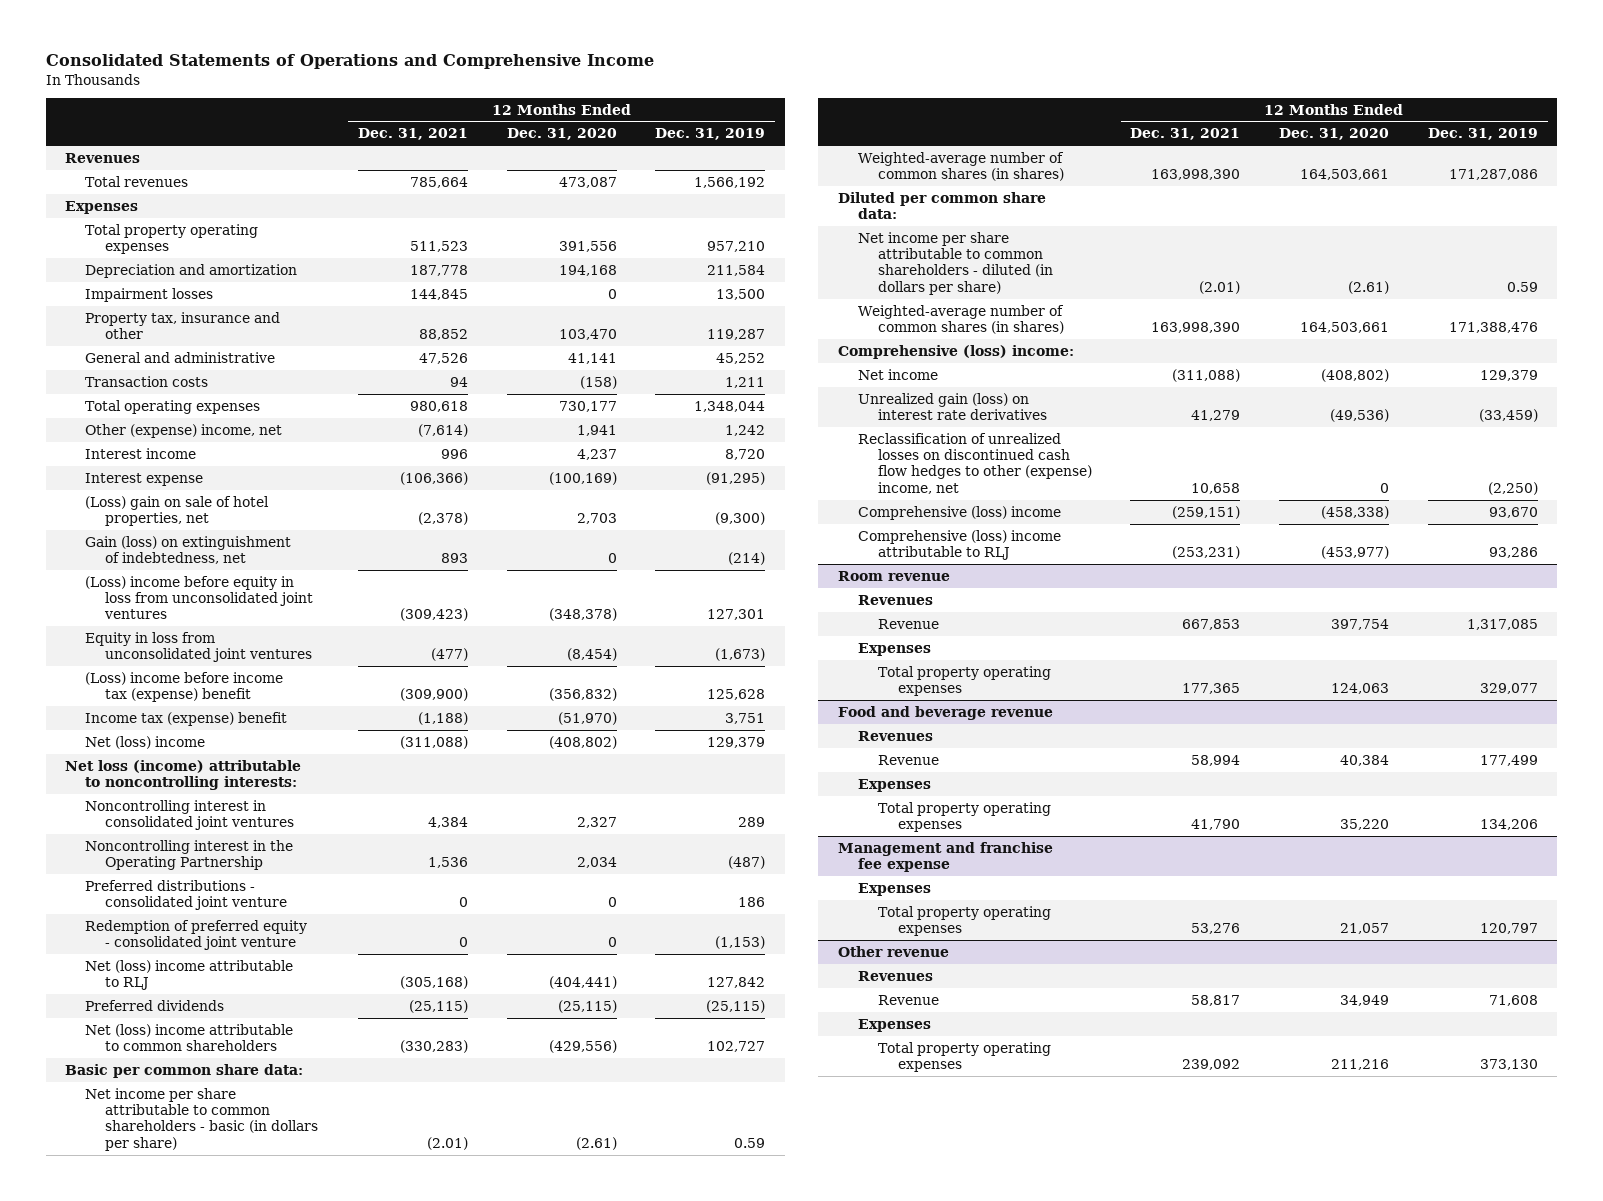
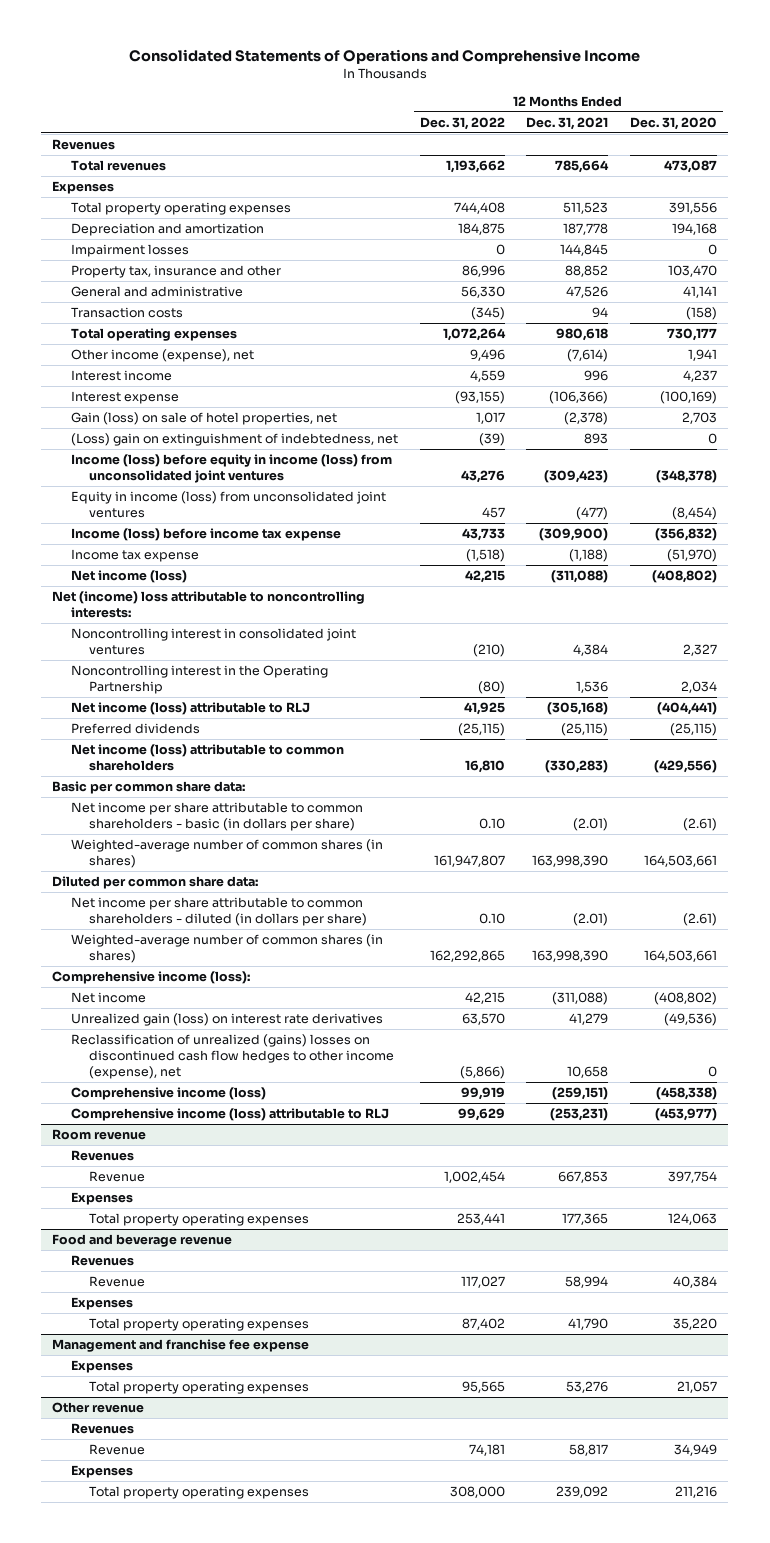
[655,128,766,141] Dec. 31, 2019 -> none
none -> [419,116,505,130] Dec. 31, 2022
[85,423,283,438] Other (expense) income, net -> [70,349,254,363] Other income (expense), net
[85,495,270,527] (Loss) gain on sale of hotel properties, net -> [70,412,337,426] Gain (loss) on sale of hotel properties, net
[85,535,292,565] Gain (loss) on extinguishment of indebtedness, net -> [70,433,398,447] (Loss) gain on extinguishment of indebtedness, net
[85,575,314,620] (Loss) income before equity in loss from unconsolidated joint ventures -> [70,454,392,484] Income (loss) before equity in income (loss) from unconsolidated joint ventures
[85,631,313,663] Equity in loss from unconsolidated joint ventures -> [70,491,386,519] Equity in income (loss) from unconsolidated joint ventures
[85,671,284,703] (Loss) income before income tax (expense) benefit -> [70,528,341,542] Income (loss) before income tax expense
[85,711,288,726] Income tax (expense) benefit -> [70,549,199,563] Income tax expense
[85,735,206,749] Net (loss) income -> [70,570,187,584] Net income (loss)
[65,759,302,791] Net loss (income) attributable to noncontrolling interests: -> [52,591,366,619] Net (income) loss attributable to noncontrolling interests:
[85,879,288,911] Preferred distributions - consolidated joint venture -> none
[85,919,308,951] Redemption of preferred equity - consolidated joint venture -> none
[85,959,294,991] Net (loss) income attributable to RLJ -> [70,702,310,716] Net income (loss) attributable to RLJ
[85,1023,294,1052] Net (loss) income attributable to common shareholders -> [70,744,344,772] Net income (loss) attributable to common shareholders
[837,344,1074,359] Comprehensive (loss) income: -> [52,971,251,985] Comprehensive income (loss):
[857,432,1092,494] Reclassification of unrealized losses on discontinued cash flow hedges to other (expense) income, net -> [70,1034,394,1079] Reclassification of unrealized (gains) losses on discontinued cash flow hedges to other income (expense), net
[857,505,1061,520] Comprehensive (loss) income -> [70,1087,266,1101] Comprehensive income (loss)
[857,529,1061,561] Comprehensive (loss) income attributable to RLJ -> [70,1108,389,1122] Comprehensive income (loss) attributable to RLJ

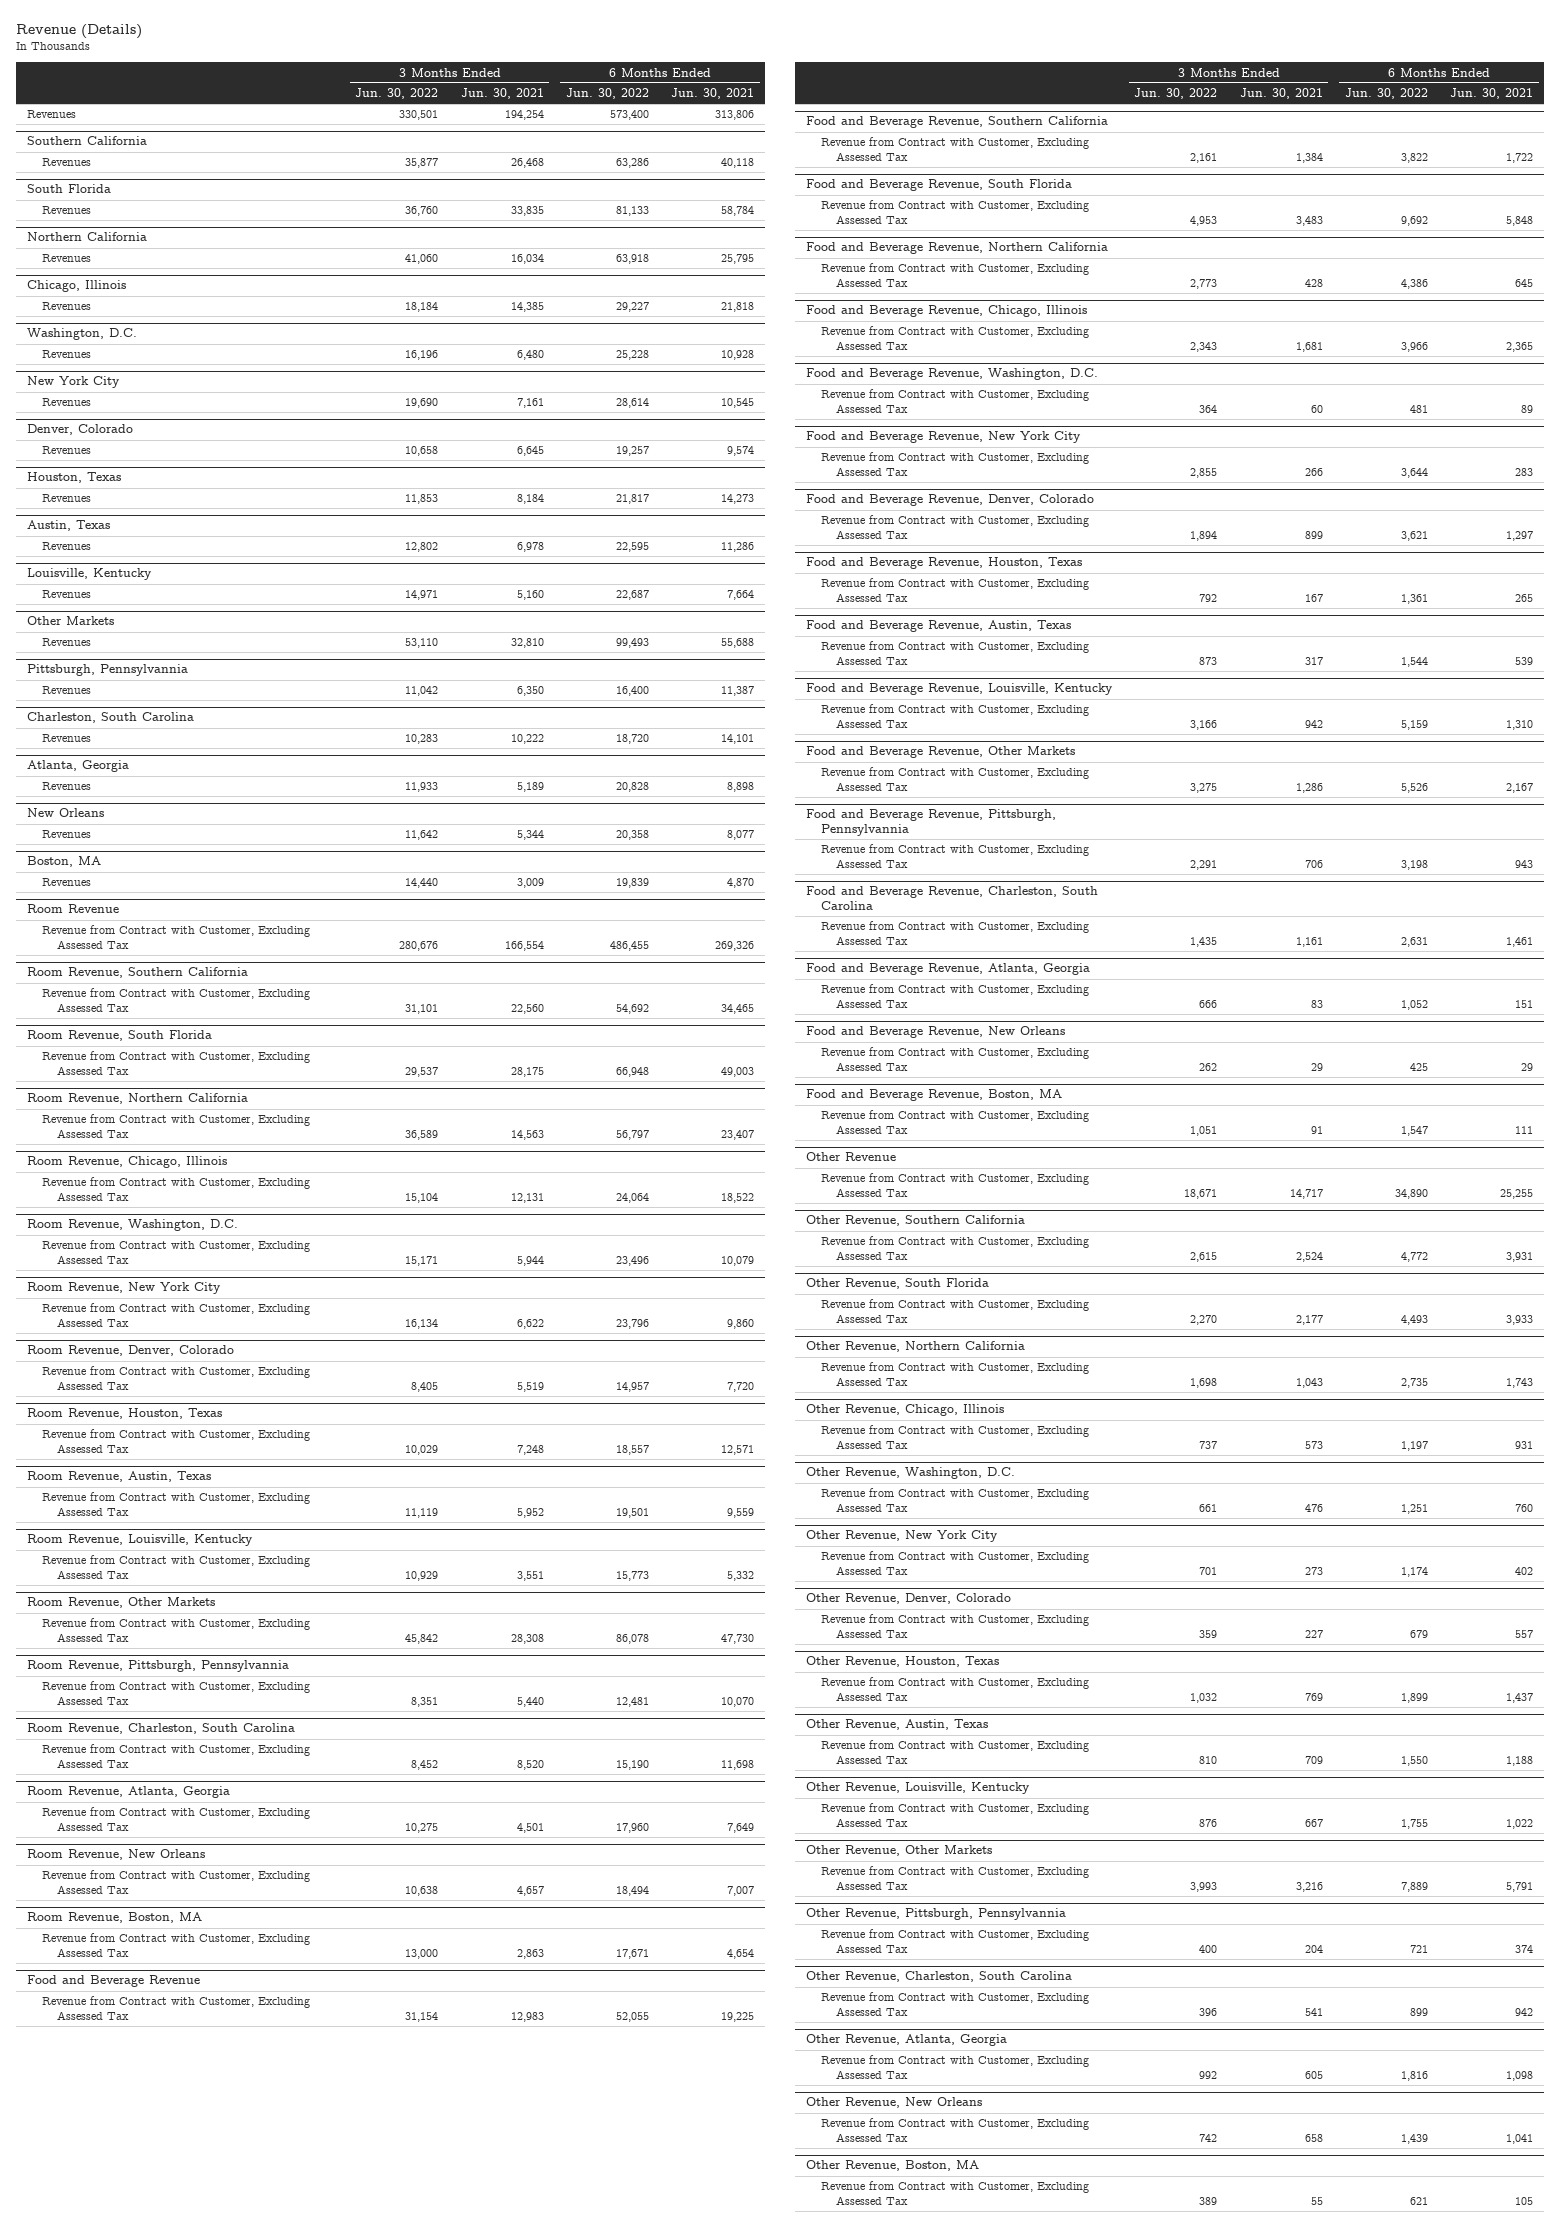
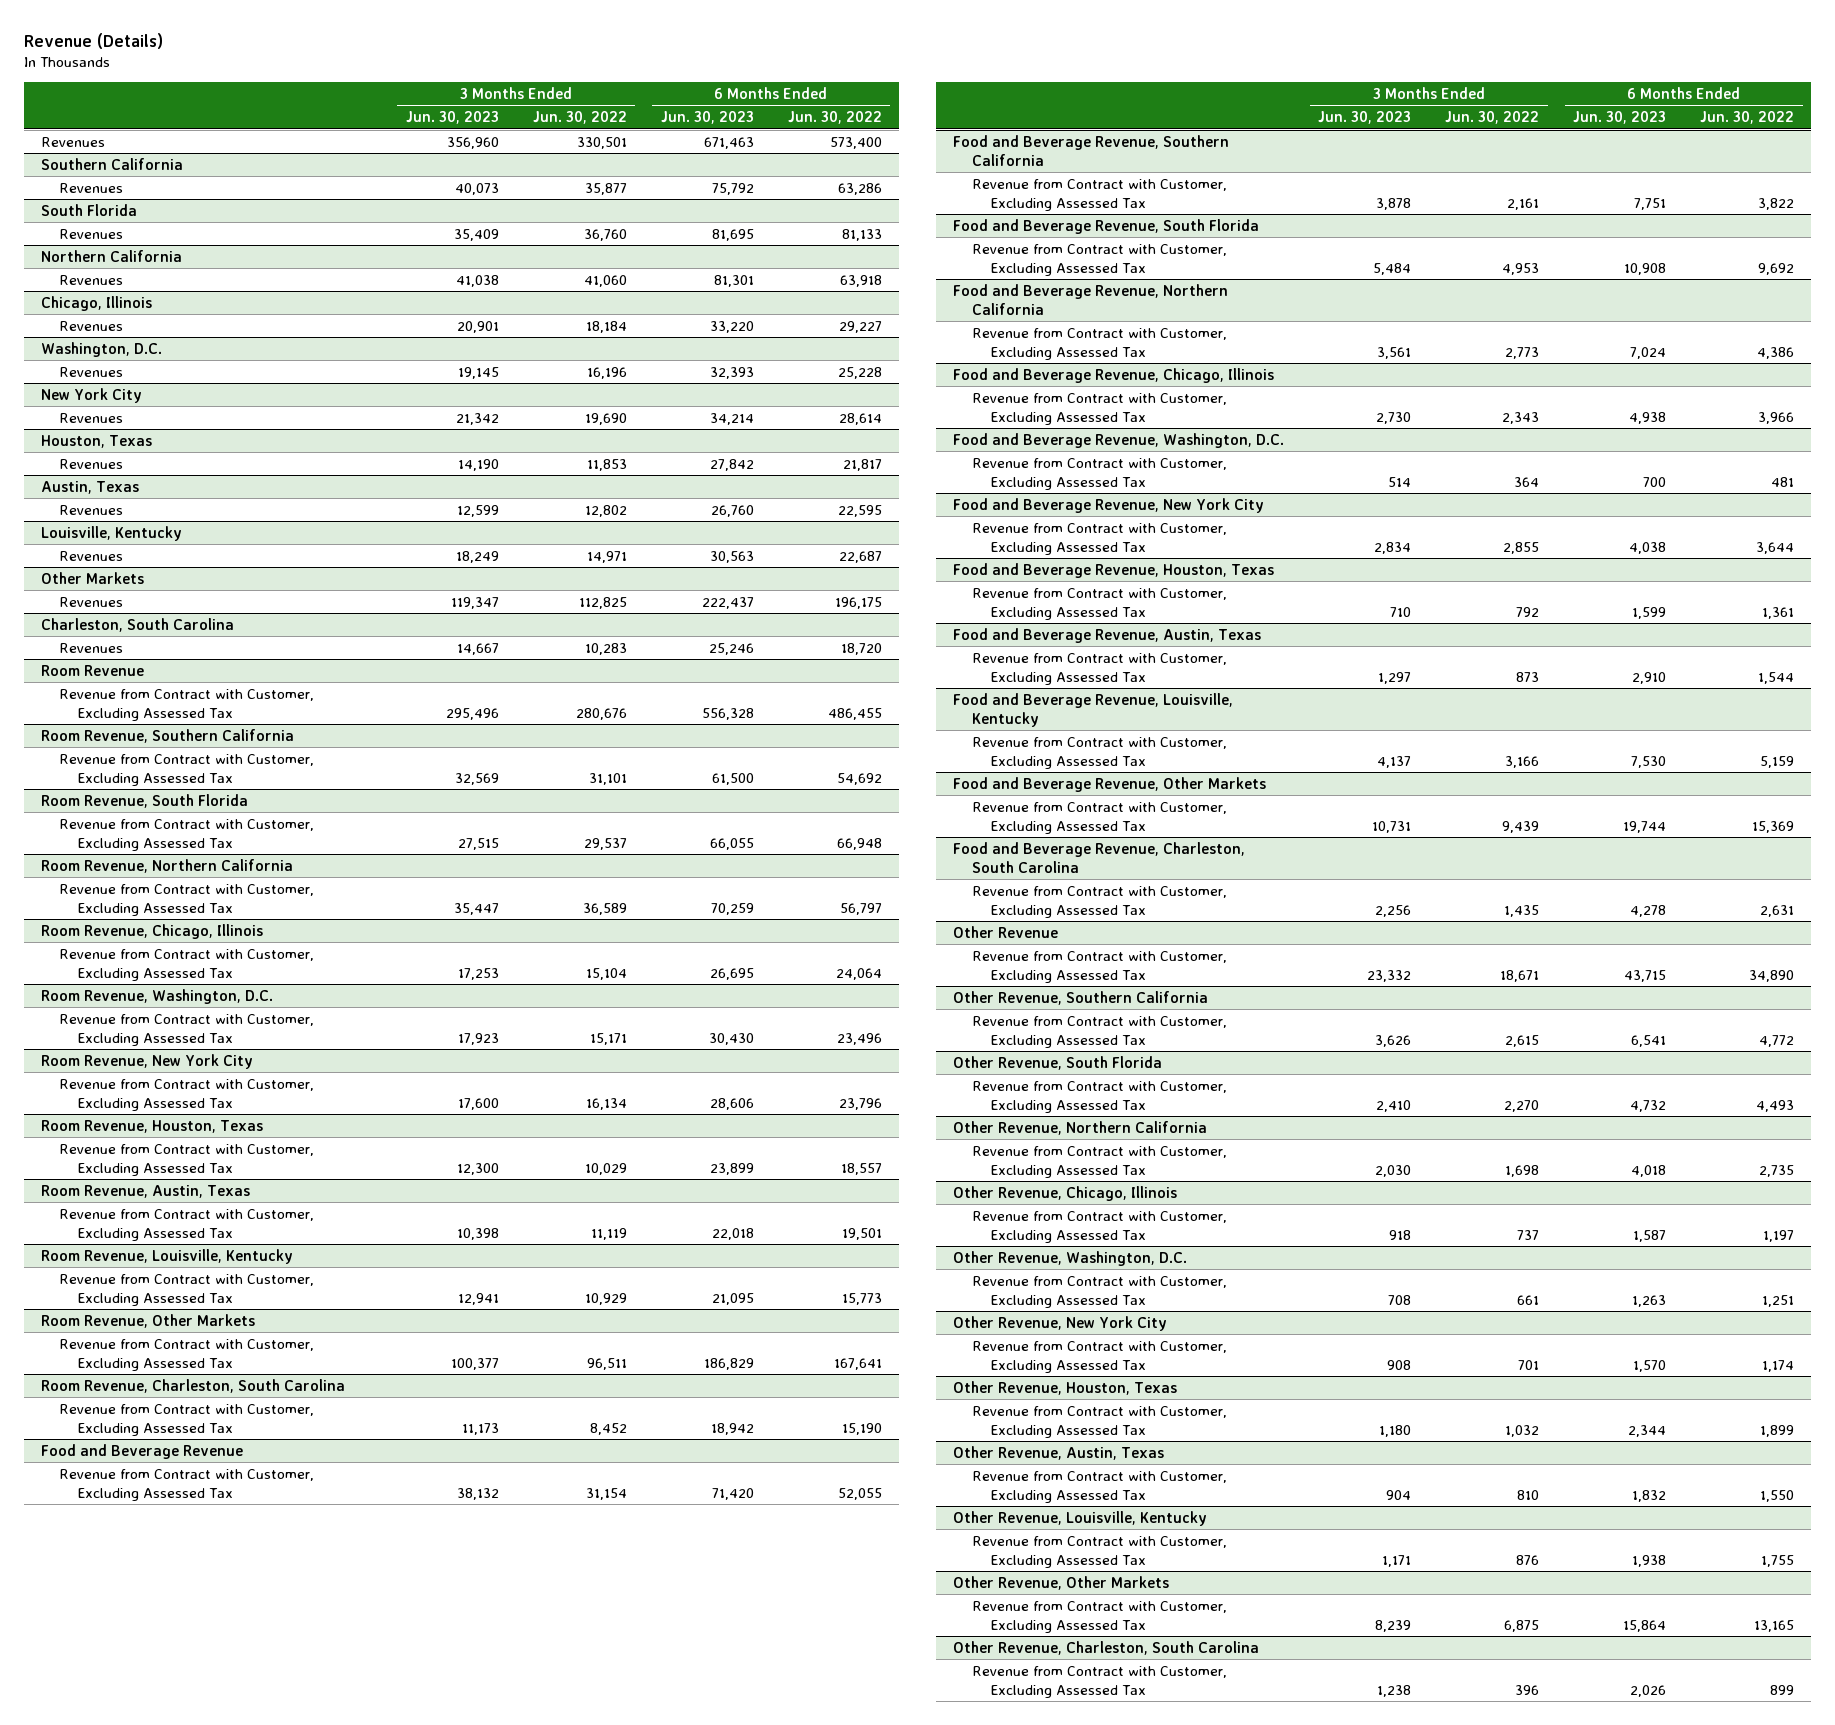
[460,88,544,100] Jun. 30, 2021 -> none
[671,88,755,100] Jun. 30, 2021 -> none
none -> [405,111,499,125] Jun. 30, 2023
none -> [660,111,754,125] Jun. 30, 2023
[27,424,134,436] Denver, Colorado -> none
[41,446,91,455] Revenues -> none
[27,664,189,677] Pittsburgh, Pennsylvannia -> none
[41,686,91,695] Revenues -> none
[405,638,439,649] 53,110 -> [578,596,627,609] 112,825
[615,638,649,649] 99,493 -> [834,596,882,609] 196,175
[27,760,130,773] Atlanta, Georgia -> none
[41,782,91,791] Revenues -> none
[27,808,105,818] New Orleans -> none
[41,830,91,839] Revenues -> none
[27,856,102,868] Boston, MA -> none
[41,878,91,887] Revenues -> none
[27,1345,235,1357] Room Revenue, Denver, Colorado -> none
[41,1366,310,1390] Revenue from Contract with Customer, Excluding Assessed Tax -> none
[27,1660,290,1673] Room Revenue, Pittsburgh, Pennsylvannia -> none
[41,1681,310,1705] Revenue from Contract with Customer, Excluding Assessed Tax -> none
[405,1633,439,1644] 45,842 -> [586,1357,627,1370] 96,511
[615,1633,649,1644] 86,078 -> [833,1357,882,1370] 167,641
[27,1786,231,1799] Room Revenue, Atlanta, Georgia -> none
[41,1807,310,1831] Revenue from Contract with Customer, Excluding Assessed Tax -> none
[27,1849,206,1861] Room Revenue, New Orleans -> none
[41,1870,310,1894] Revenue from Contract with Customer, Excluding Assessed Tax -> none
[27,1912,203,1924] Room Revenue, Boston, MA -> none
[41,1933,310,1957] Revenue from Contract with Customer, Excluding Assessed Tax -> none
[806,494,1095,507] Food and Beverage Revenue, Denver, Colorado -> none
[820,515,1089,539] Revenue from Contract with Customer, Excluding Assessed Tax -> none
[806,809,1057,836] Food and Beverage Revenue, Pittsburgh, Pennsylvannia -> none
[820,844,1089,868] Revenue from Contract with Customer, Excluding Assessed Tax -> none
[1190,782,1218,793] 3,275 -> [1502,820,1540,833] 9,439
[1401,782,1429,793] 5,526 -> [1752,820,1795,833] 15,369
[806,963,1091,976] Food and Beverage Revenue, Atlanta, Georgia -> none
[820,984,1089,1008] Revenue from Contract with Customer, Excluding Assessed Tax -> none
[806,1026,1066,1039] Food and Beverage Revenue, New Orleans -> none
[820,1047,1089,1071] Revenue from Contract with Customer, Excluding Assessed Tax -> none
[806,1089,1063,1102] Food and Beverage Revenue, Boston, MA -> none
[820,1110,1089,1134] Revenue from Contract with Customer, Excluding Assessed Tax -> none
[806,1593,1012,1605] Other Revenue, Denver, Colorado -> none
[820,1614,1089,1638] Revenue from Contract with Customer, Excluding Assessed Tax -> none
[806,1908,1067,1921] Other Revenue, Pittsburgh, Pennsylvannia -> none
[820,1929,1089,1953] Revenue from Contract with Customer, Excluding Assessed Tax -> none
[1190,1881,1218,1892] 3,993 -> [1504,1619,1540,1632] 6,875
[1401,1881,1429,1892] 7,889 -> [1754,1619,1795,1632] 13,165
[806,2034,1008,2047] Other Revenue, Atlanta, Georgia -> none
[820,2055,1089,2079] Revenue from Contract with Customer, Excluding Assessed Tax -> none
[806,2097,983,2109] Other Revenue, New Orleans -> none
[820,2118,1089,2142] Revenue from Contract with Customer, Excluding Assessed Tax -> none
[806,2160,980,2172] Other Revenue, Boston, MA -> none
[820,2181,1089,2205] Revenue from Contract with Customer, Excluding Assessed Tax -> none

